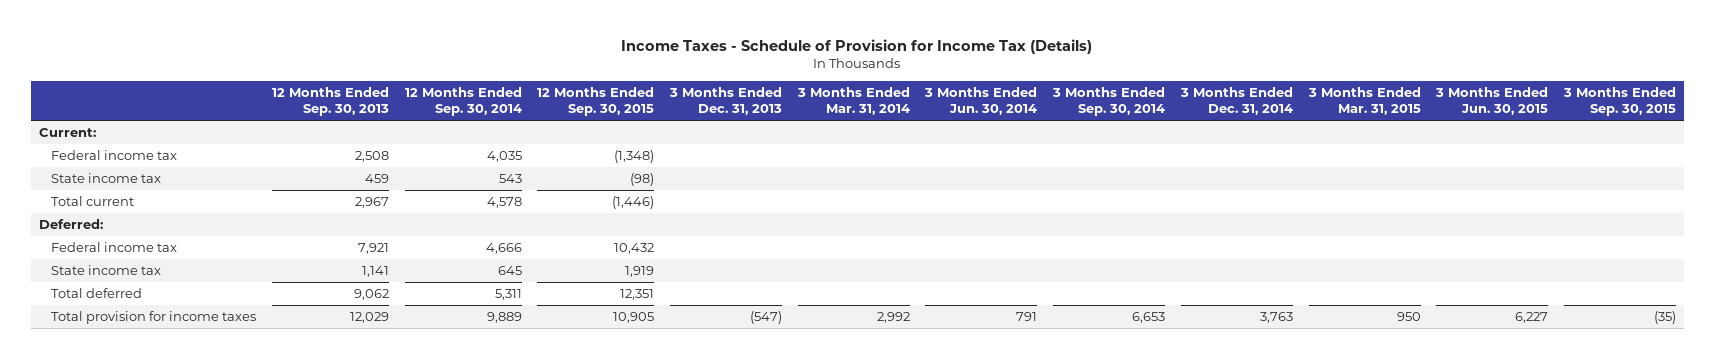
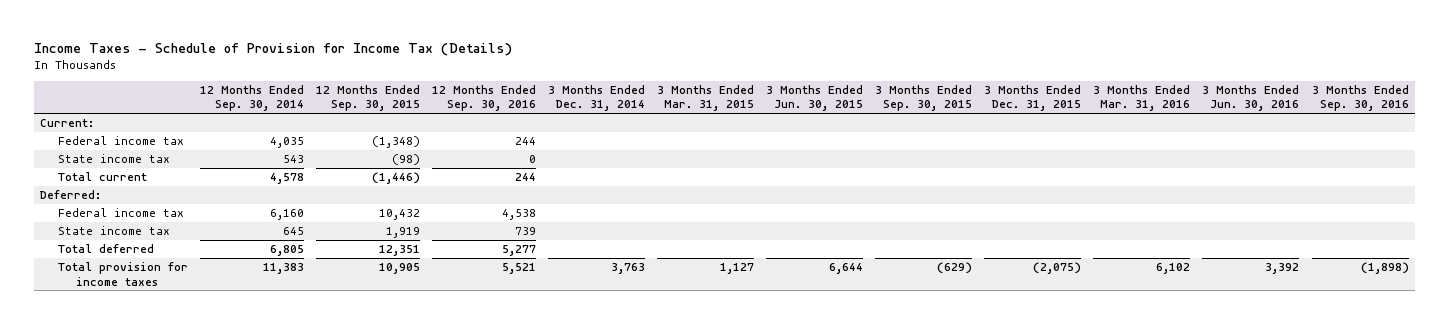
[271,86,389,117] 12 Months Ended Sep. 30, 2013 -> none
[669,86,783,116] 3 Months Ended Dec. 31, 2013 -> none
[796,86,910,116] 3 Months Ended Mar. 31, 2014 -> none
[924,86,1038,116] 3 Months Ended Jun. 30, 2014 -> none
[1052,86,1166,117] 3 Months Ended Sep. 30, 2014 -> none
none -> [432,84,537,112] 12 Months Ended Sep. 30, 2016
none -> [984,84,1082,112] 3 Months Ended Dec. 31, 2015
none -> [1093,84,1191,112] 3 Months Ended Mar. 31, 2016
none -> [1202,84,1300,112] 3 Months Ended Jun. 30, 2016
none -> [1311,84,1409,112] 3 Months Ended Sep. 30, 2016
[485,242,522,254] 4,666 -> [269,208,304,220] 6,160
[494,288,522,300] 5,311 -> [269,244,304,256] 6,805
[486,311,522,323] 9,889 -> [262,262,304,274] 11,383
[1396,311,1421,321] 950 -> [720,262,755,274] 1,127
[1515,311,1549,323] 6,227 -> [829,262,864,274] 6,644
[1654,310,1677,324] (35) -> [937,261,973,274] (629)

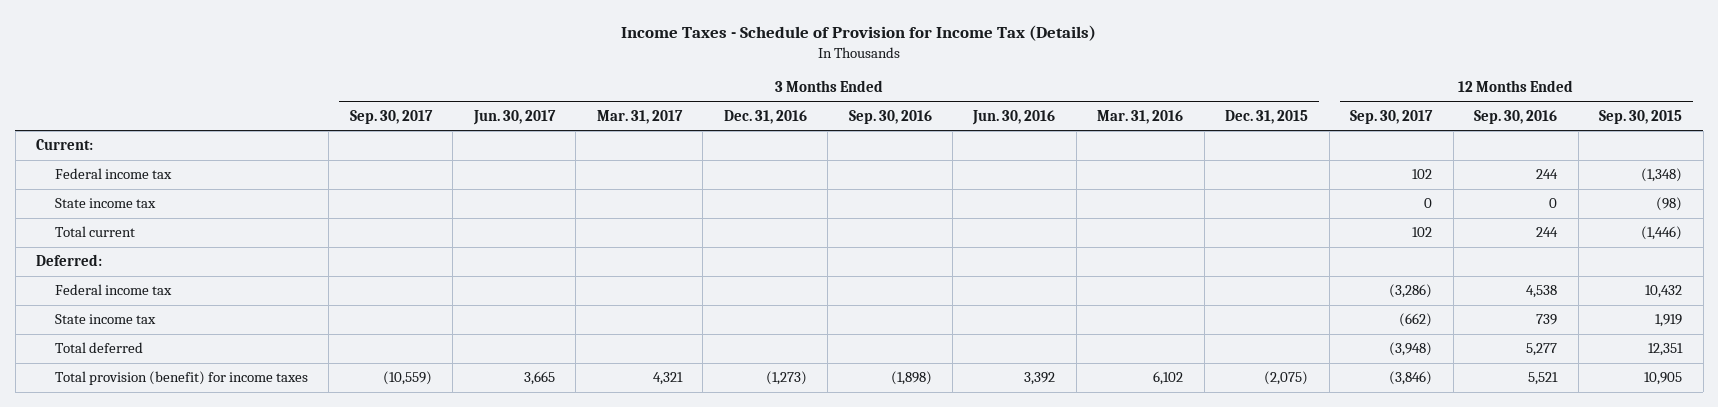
[199,84,304,112] 12 Months Ended Sep. 30, 2014 -> none
[548,84,646,112] 3 Months Ended Dec. 31, 2014 -> none
[657,84,755,112] 3 Months Ended Mar. 31, 2015 -> none
[766,84,864,112] 3 Months Ended Jun. 30, 2015 -> none
[875,84,973,112] 3 Months Ended Sep. 30, 2015 -> none
none -> [349,109,433,124] Sep. 30, 2017
none -> [472,109,556,125] Jun. 30, 2017
none -> [596,109,683,124] Mar. 31, 2017
none -> [723,109,807,124] Dec. 31, 2016
none -> [1350,109,1434,124] Sep. 30, 2017
[57,261,188,286] Total provision for income taxes -> [54,371,308,386] Total provision (benefit) for income taxes

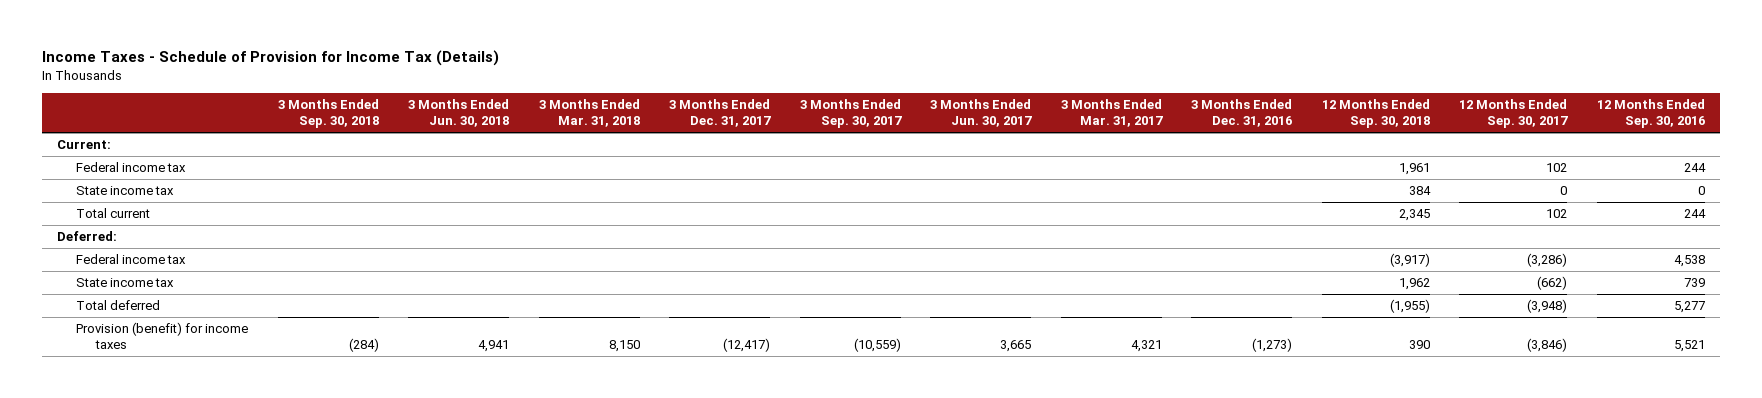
[848,109,932,124] Sep. 30, 2016 -> none
[972,109,1056,125] Jun. 30, 2016 -> none
[1097,109,1184,124] Mar. 31, 2016 -> none
[1225,109,1309,124] Dec. 31, 2015 -> none
[1599,109,1683,124] Sep. 30, 2015 -> none
none -> [277,99,379,129] 3 Months Ended Sep. 30, 2018
none -> [408,99,510,128] 3 Months Ended Jun. 30, 2018
none -> [538,99,640,128] 3 Months Ended Mar. 31, 2018
none -> [669,99,772,128] 3 Months Ended Dec. 31, 2017
none -> [1321,99,1430,129] 12 Months Ended Sep. 30, 2018
[54,371,308,386] Total provision (benefit) for income taxes -> [76,322,249,350] Provision (benefit) for income taxes

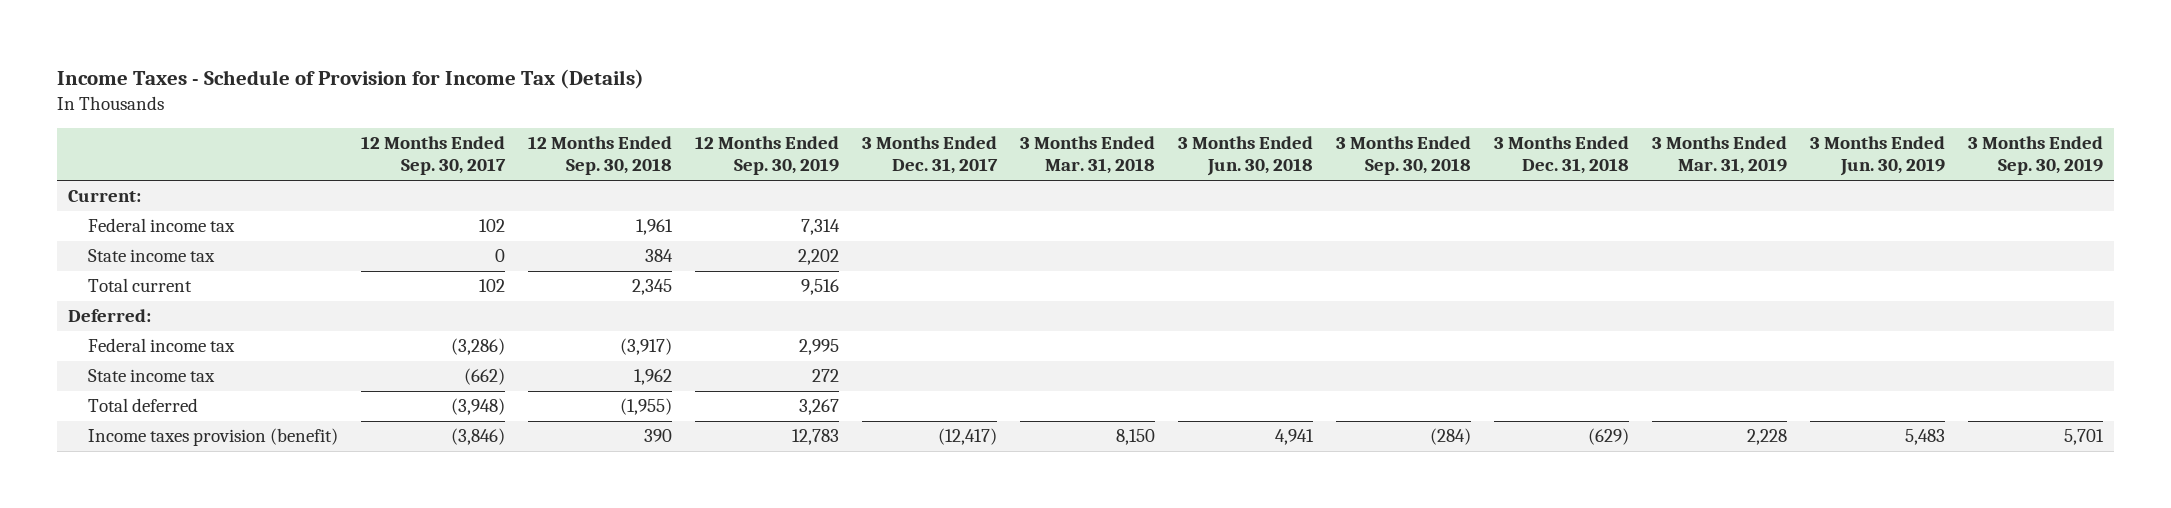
[799,99,902,129] 3 Months Ended Sep. 30, 2017 -> none
[930,99,1033,128] 3 Months Ended Jun. 30, 2017 -> none
[1060,99,1163,128] 3 Months Ended Mar. 31, 2017 -> none
[1191,99,1293,128] 3 Months Ended Dec. 31, 2016 -> none
[1596,99,1705,129] 12 Months Ended Sep. 30, 2016 -> none
none -> [694,136,839,176] 12 Months Ended Sep. 30, 2019
none -> [1493,136,1629,175] 3 Months Ended Dec. 31, 2018
none -> [1651,136,1787,175] 3 Months Ended Mar. 31, 2019
none -> [1809,136,1945,177] 3 Months Ended Jun. 30, 2019
none -> [1967,136,2103,176] 3 Months Ended Sep. 30, 2019
[76,322,249,350] Provision (benefit) for income taxes -> [88,428,339,447] Income taxes provision (benefit)

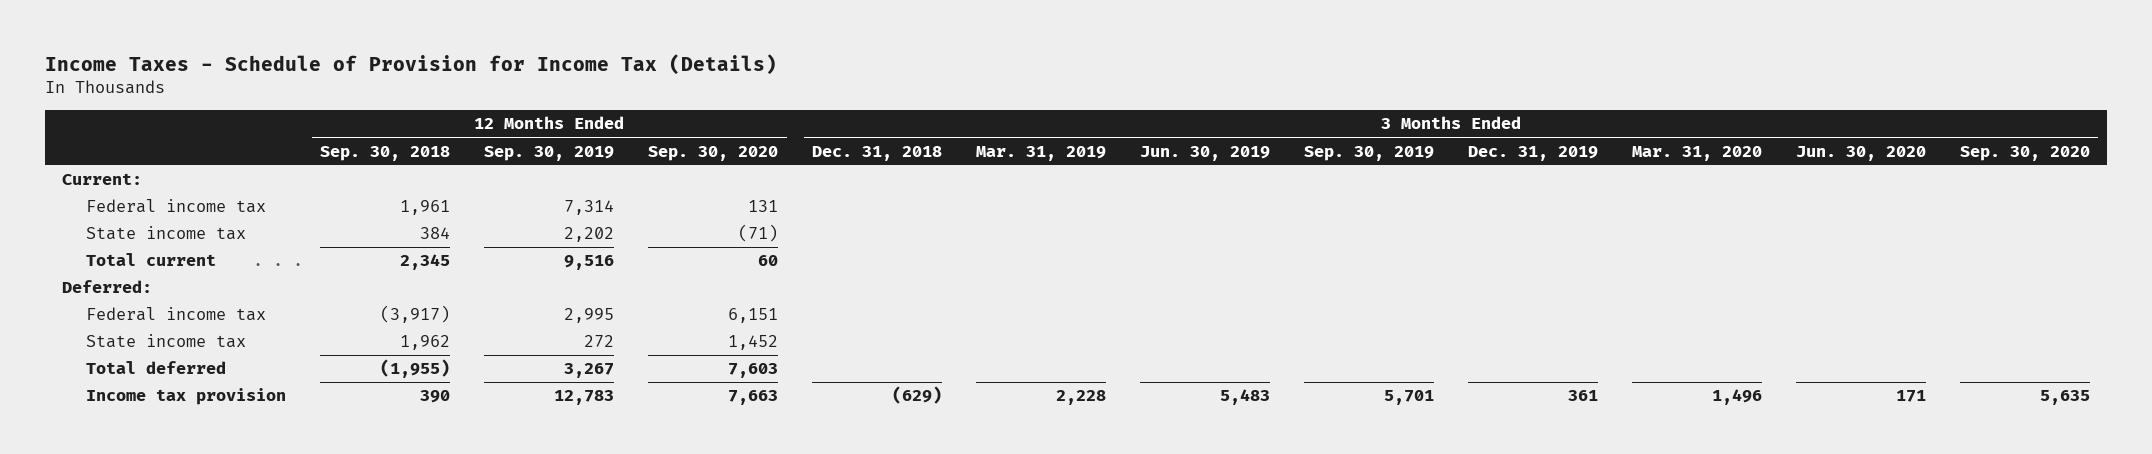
[361,136,507,176] 12 Months Ended Sep. 30, 2017 -> none
[861,136,998,175] 3 Months Ended Dec. 31, 2017 -> none
[1019,136,1155,175] 3 Months Ended Mar. 31, 2018 -> none
[1177,136,1313,177] 3 Months Ended Jun. 30, 2018 -> none
[1335,136,1471,176] 3 Months Ended Sep. 30, 2018 -> none
none -> [648,145,779,161] Sep. 30, 2020
none -> [1467,145,1598,161] Dec. 31, 2019
none -> [1631,145,1762,161] Mar. 31, 2020
none -> [1795,145,1926,161] Jun. 30, 2020
none -> [1959,145,2090,161] Sep. 30, 2020
[88,428,339,447] Income taxes provision (benefit) -> [86,388,287,406] Income tax provision

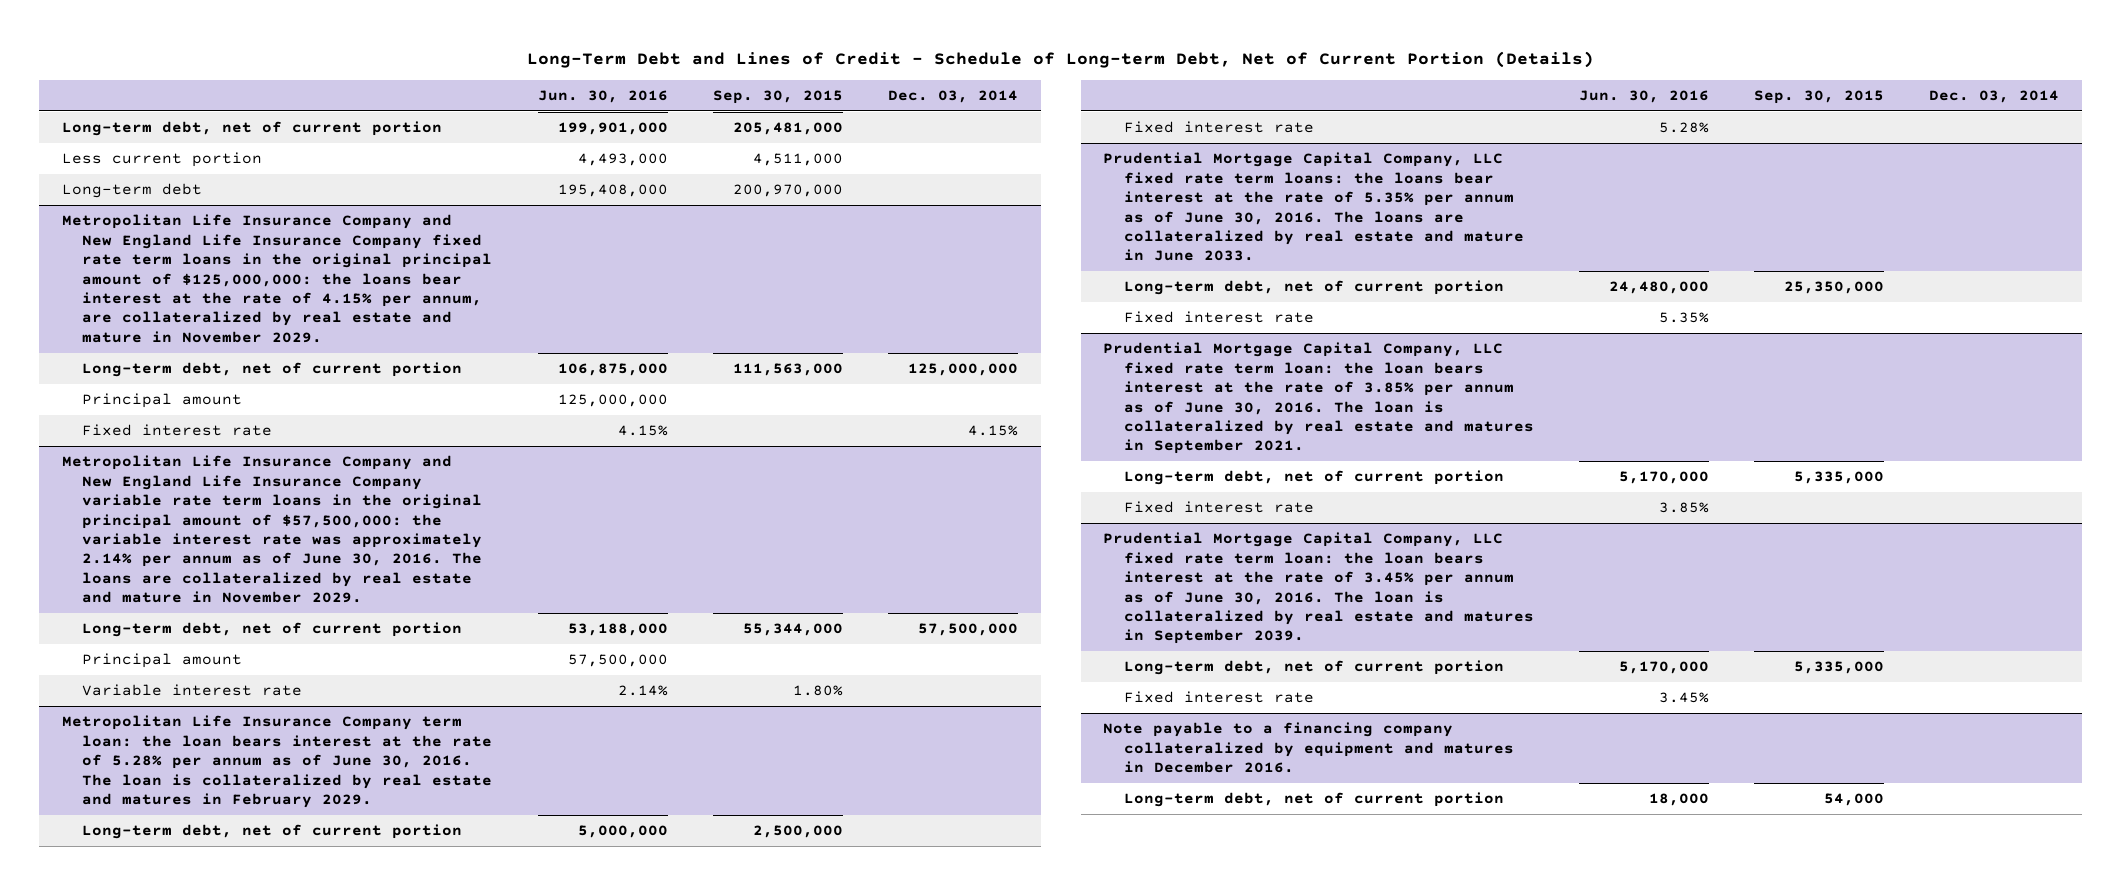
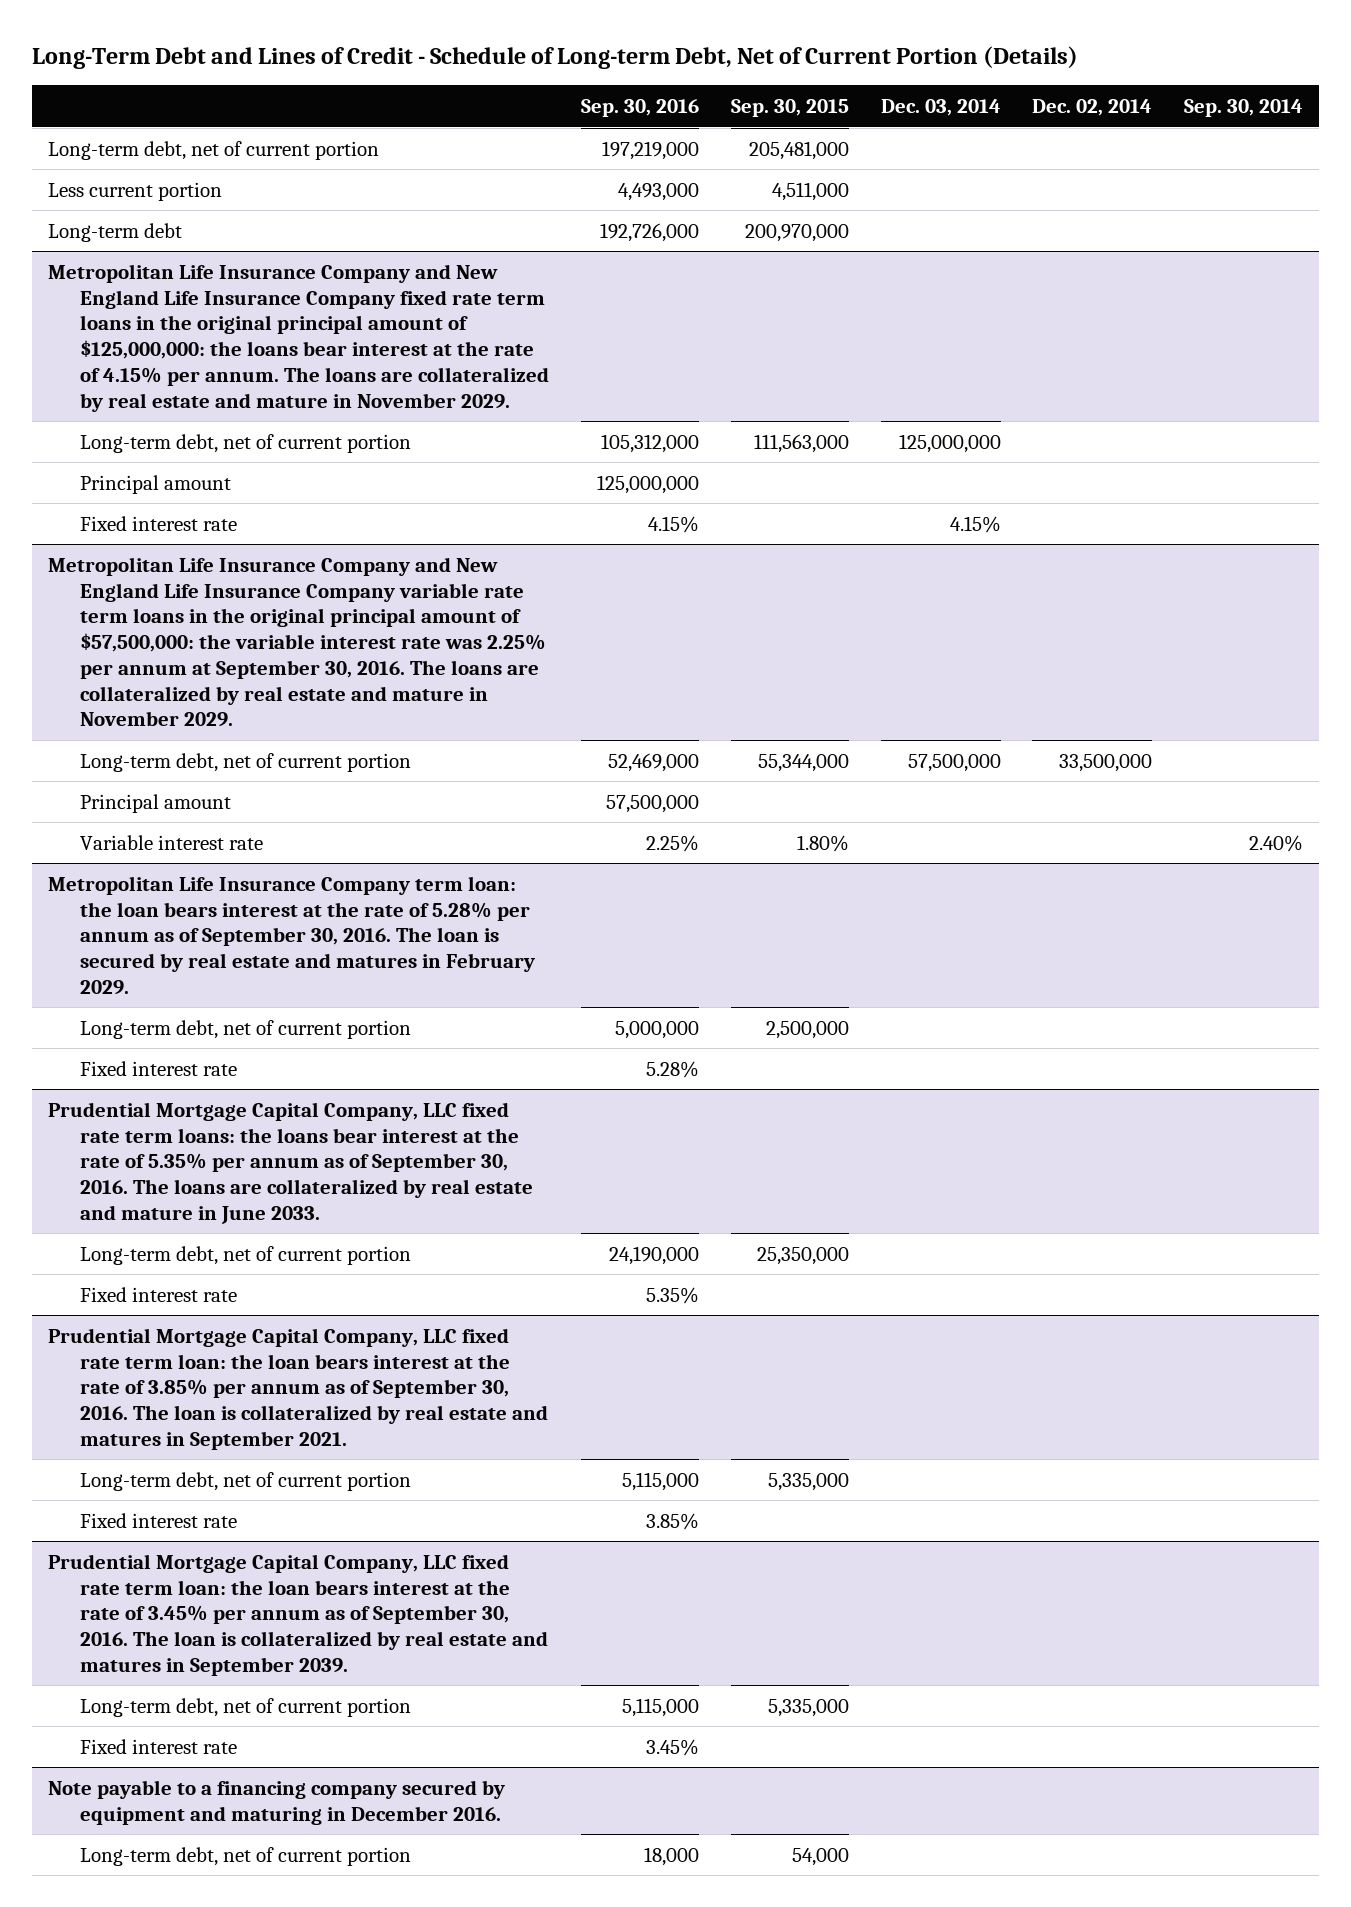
[537,90,668,104] Jun. 30, 2016 -> none
none -> [580,99,699,118] Sep. 30, 2016
none -> [1032,99,1153,117] Dec. 02, 2014
none -> [1184,99,1304,118] Sep. 30, 2014
[61,214,493,343] Metropolitan Life Insurance Company and New England Life Insurance Company fixed rate term loans in the original principal amount of $125,000,000: the loans bear interest at the rate of 4.15% per annum, are collateralized by real estate and mature in November 2029. -> [47,263,550,412] Metropolitan Life Insurance Company and New England Life Insurance Company fixed rate term loans in the original principal amount of $125,000,000: the loans bear interest at the rate of 4.15% per annum. The loans are collateralized by real estate and mature in November 2029.
[61,455,483,604] Metropolitan Life Insurance Company and New England Life Insurance Company variable rate term loans in the original principal amount of $57,500,000: the variable interest rate was approximately 2.14% per annum as of June 30, 2016. The loans are collateralized by real estate and mature in November 2029. -> [47,556,547,728] Metropolitan Life Insurance Company and New England Life Insurance Company variable rate term loans in the original principal amount of $57,500,000: the variable interest rate was 2.25% per annum at September 30, 2016. The loans are collateralized by real estate and mature in November 2029.
[61,715,493,808] Metropolitan Life Insurance Company term loan: the loan bears interest at the rate of 5.28% per annum as of June 30, 2016. The loan is collateralized by real estate and matures in February 2029. -> [47,875,536,995] Metropolitan Life Insurance Company term loan: the loan bears interest at the rate of 5.28% per annum as of September 30, 2016. The loan is secured by real estate and matures in February 2029.
[1103,152,1524,262] Prudential Mortgage Capital Company, LLC fixed rate term loans: the loans bear interest at the rate of 5.35% per annum as of June 30, 2016. The loans are collateralized by real estate and mature in June 2033. -> [47,1101,534,1224] Prudential Mortgage Capital Company, LLC fixed rate term loans: the loans bear interest at the rate of 5.35% per annum as of September 30, 2016. The loans are collateralized by real estate and mature in June 2033.
[1103,342,1534,455] Prudential Mortgage Capital Company, LLC fixed rate term loan: the loan bears interest at the rate of 3.85% per annum as of June 30, 2016. The loan is collateralized by real estate and matures in September 2021. -> [47,1327,549,1450] Prudential Mortgage Capital Company, LLC fixed rate term loan: the loan bears interest at the rate of 3.85% per annum as of September 30, 2016. The loan is collateralized by real estate and matures in September 2021.
[1103,532,1534,645] Prudential Mortgage Capital Company, LLC fixed rate term loan: the loan bears interest at the rate of 3.45% per annum as of June 30, 2016. The loan is collateralized by real estate and matures in September 2039. -> [47,1553,549,1676] Prudential Mortgage Capital Company, LLC fixed rate term loan: the loan bears interest at the rate of 3.45% per annum as of September 30, 2016. The loan is collateralized by real estate and matures in September 2039.
[1103,722,1514,774] Note payable to a financing company collateralized by equipment and matures in December 2016. -> [47,1779,505,1825] Note payable to a financing company secured by equipment and maturing in December 2016.

